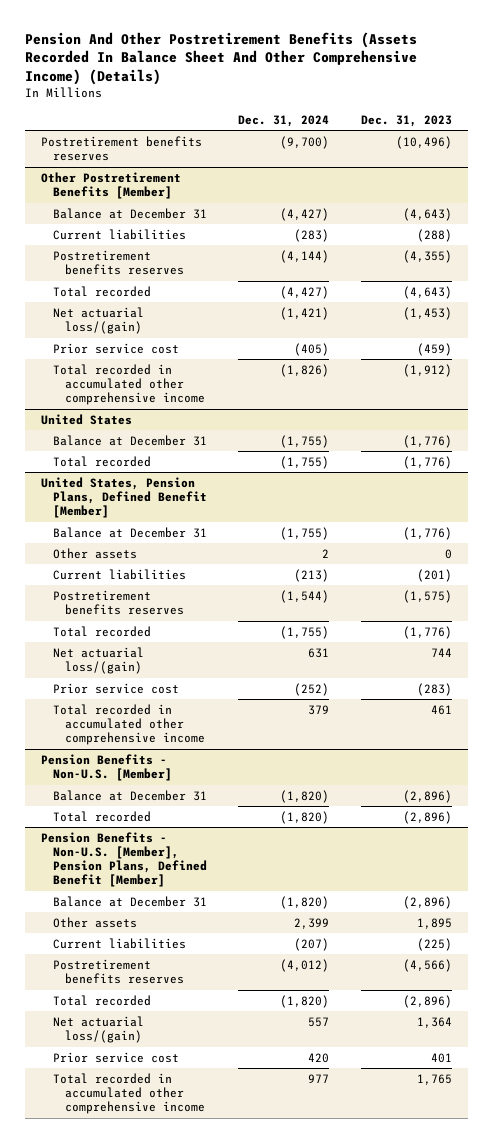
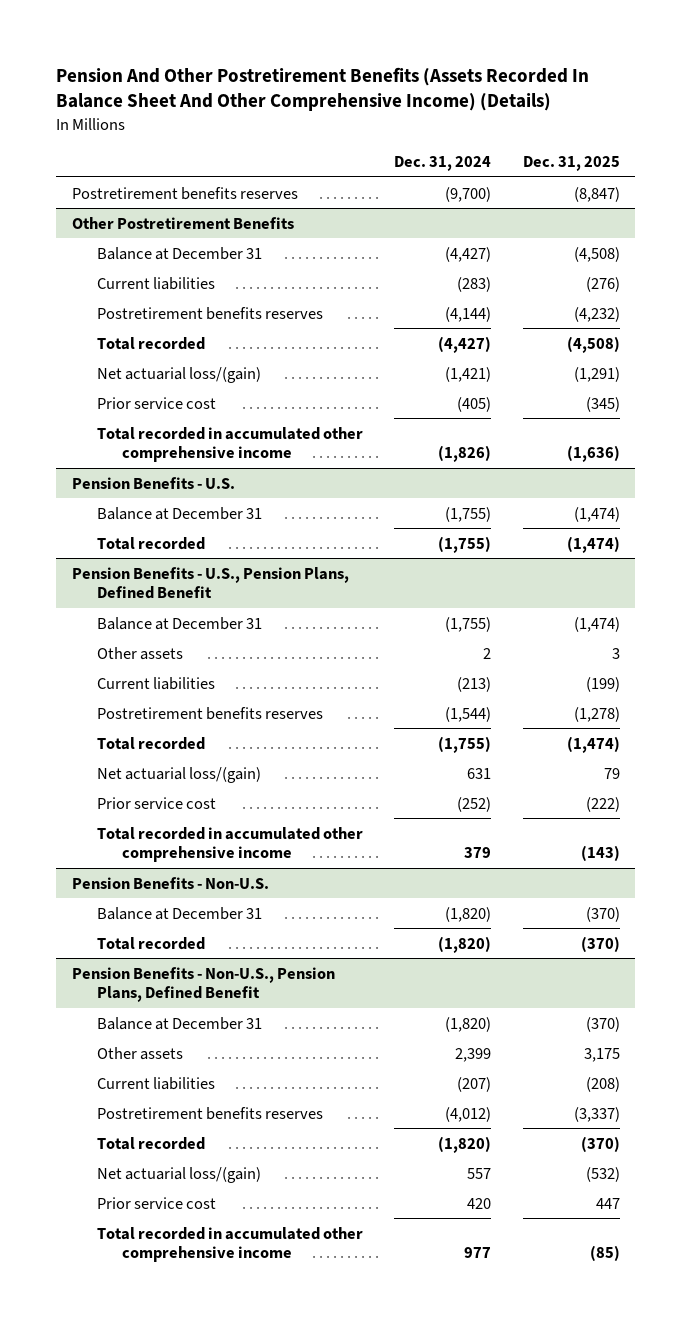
[360,114,452,127] Dec. 31, 2023 -> none
none -> [522,155,620,171] Dec. 31, 2025
[40,171,181,200] Other Postretirement Benefits [Member] -> [71,216,294,229] Other Postretirement Benefits
[40,413,132,425] United States -> [71,476,235,489] Pension Benefits - U.S.
[40,476,208,519] United States, Pension Plans, Defined Benefit [Member] -> none
none -> [71,566,349,600] Pension Benefits - U.S., Pension Plans, Defined Benefit
[40,753,173,782] Pension Benefits - Non-U.S. [Member] -> [71,876,269,889] Pension Benefits - Non-U.S.
[40,831,208,888] Pension Benefits - Non-U.S. [Member], Pension Plans, Defined Benefit [Member] -> [71,966,335,1003] Pension Benefits - Non-U.S., Pension Plans, Defined Benefit

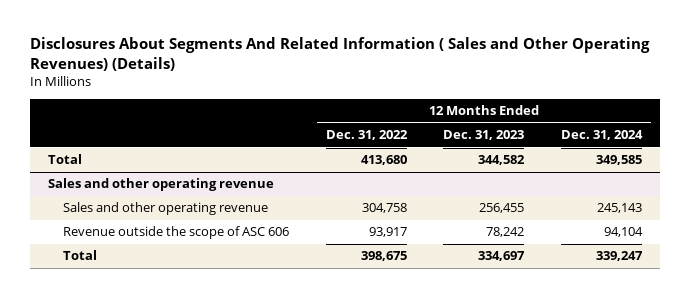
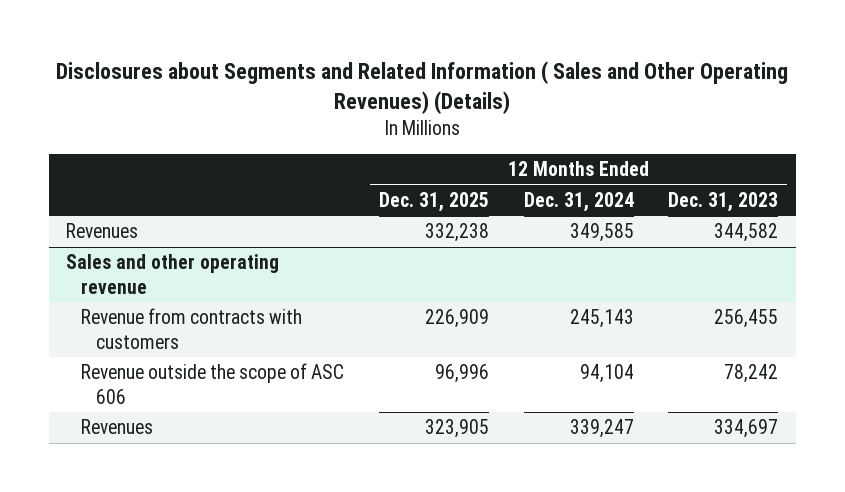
[29,37,650,72] Disclosures About Segments And Related Information ( Sales and Other Operating Revenues) (Details) -> [56,60,789,114] Disclosures about Segments and Related Information ( Sales and Other Operating Revenues) (Details)
[325,130,408,141] Dec. 31, 2022 -> none
none -> [378,191,489,212] Dec. 31, 2025
[47,154,82,165] Total -> [66,223,139,239] Revenues
[63,202,269,216] Sales and other operating revenue -> [81,308,303,349] Revenue from contracts with customers
[63,250,98,261] Total -> [81,419,154,435] Revenues

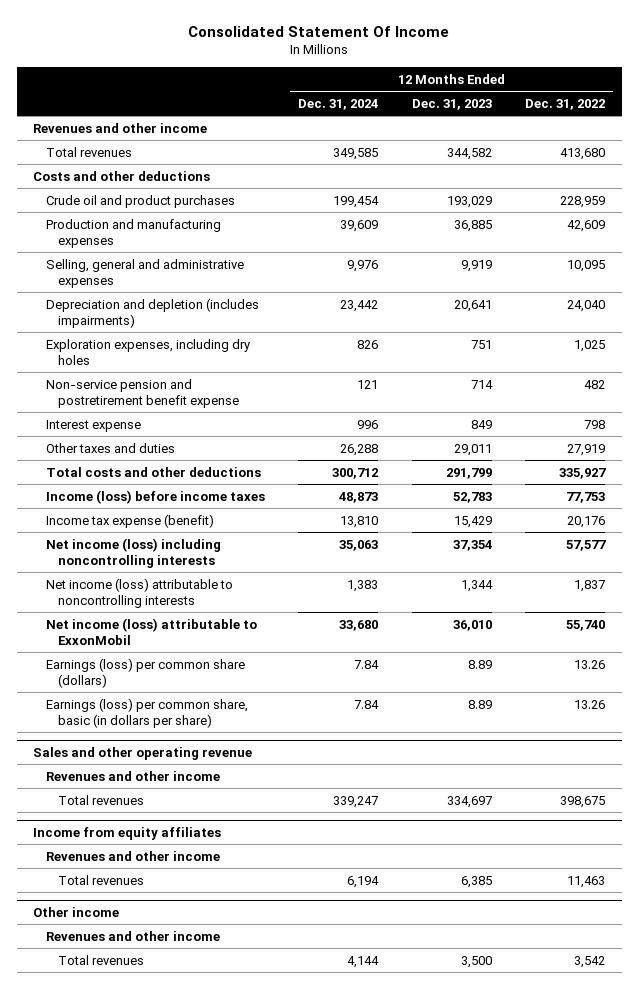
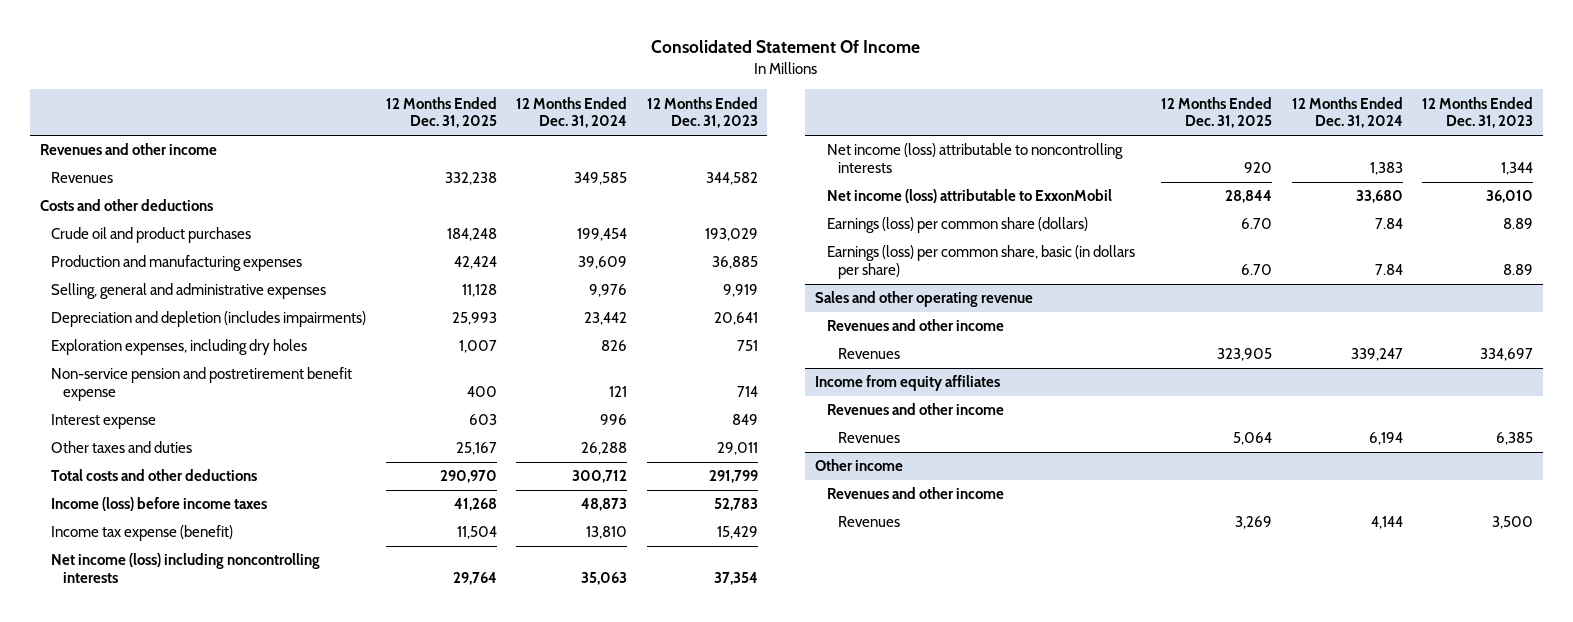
[525,98,606,110] Dec. 31, 2022 -> none
none -> [385,96,497,129] 12 Months Ended Dec. 31, 2025
[45,146,132,157] Total revenues -> [51,172,114,184] Revenues
[58,794,145,805] Total revenues -> [838,348,901,360] Revenues
[58,874,145,885] Total revenues -> [838,432,901,444] Revenues
[58,954,145,965] Total revenues -> [838,516,901,528] Revenues

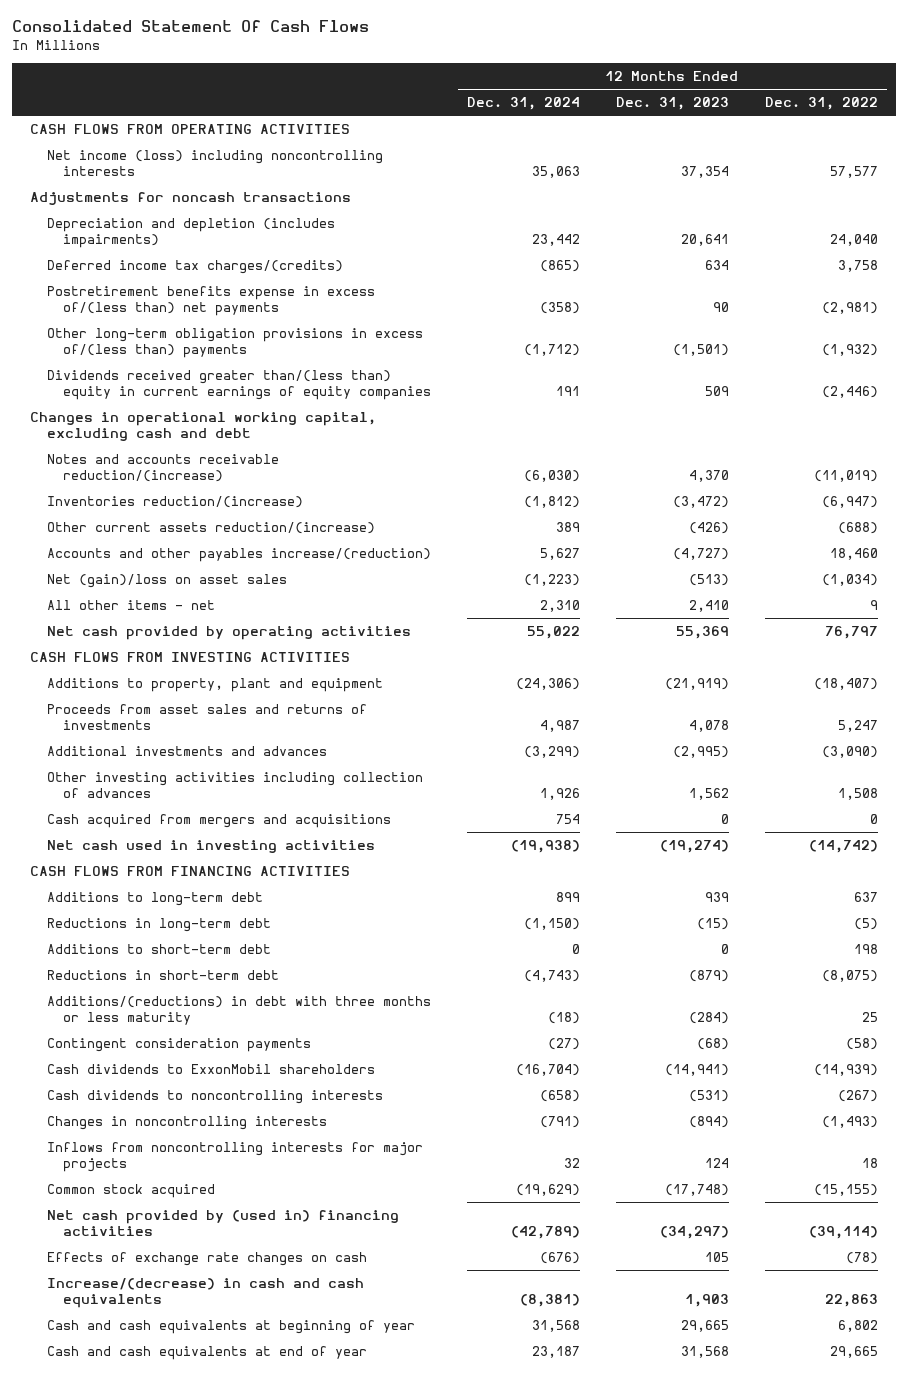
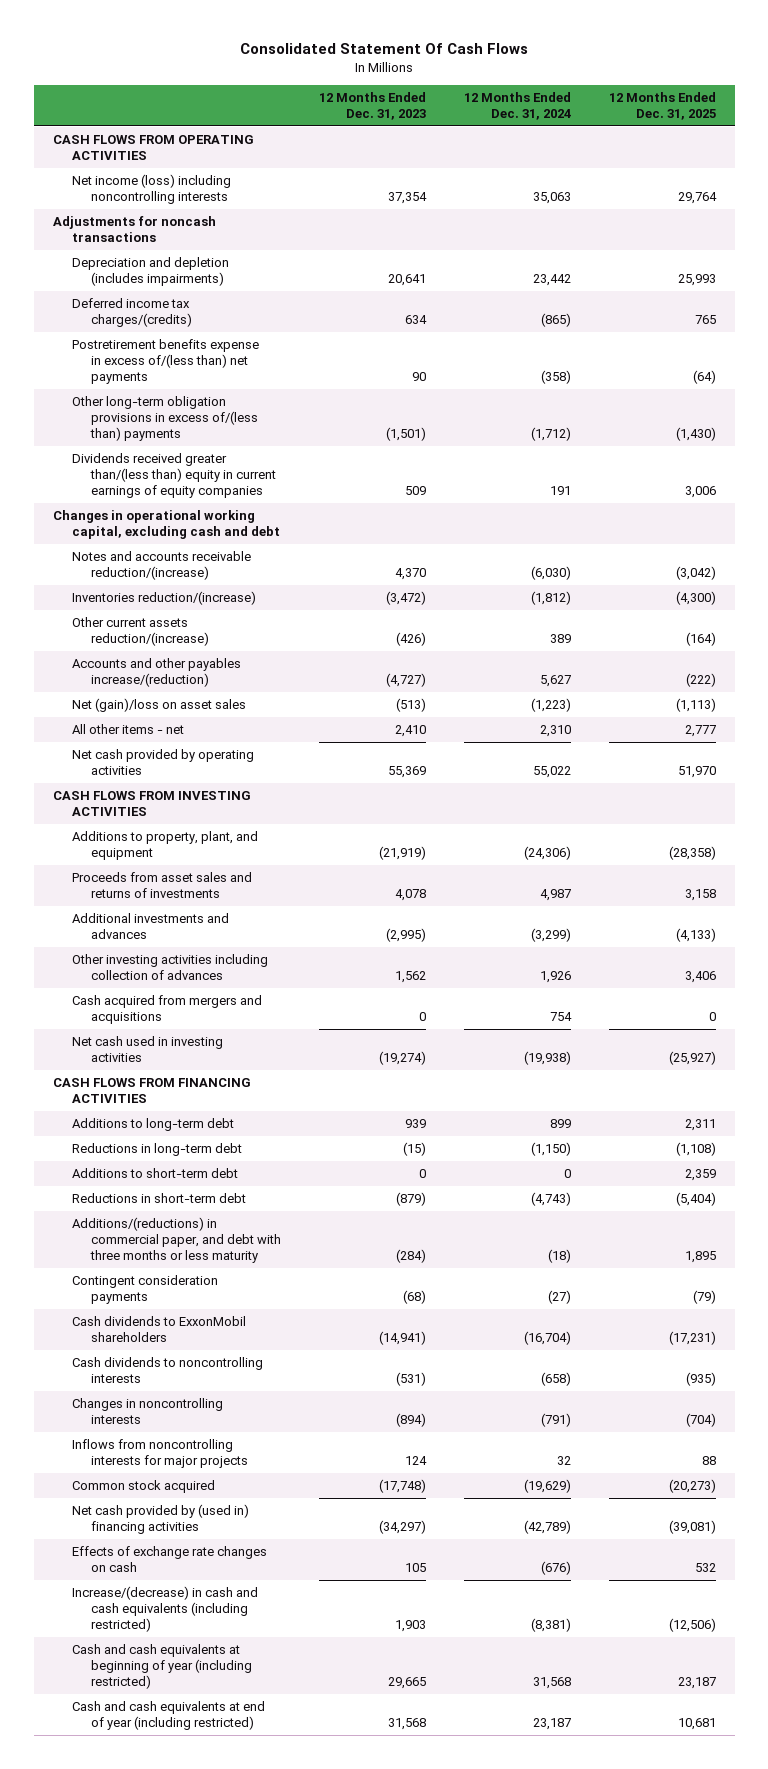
[764,97,878,111] Dec. 31, 2022 -> none
none -> [608,91,716,120] 12 Months Ended Dec. 31, 2025
[46,677,383,692] Additions to property, plant and equipment -> [71,831,258,861] Additions to property, plant, and equipment
[46,995,431,1026] Additions/(reductions) in debt with three months or less maturity -> [71,1217,281,1264] Additions/(reductions) in commercial paper, and debt with three months or less maturity
[46,1277,364,1309] Increase/(decrease) in cash and cash equivalents -> [71,1586,258,1633] Increase/(decrease) in cash and cash equivalents (including restricted)
[46,1319,415,1334] Cash and cash equivalents at beginning of year -> [71,1644,252,1690] Cash and cash equivalents at beginning of year (including restricted)
[46,1345,367,1360] Cash and cash equivalents at end of year -> [71,1701,265,1731] Cash and cash equivalents at end of year (including restricted)

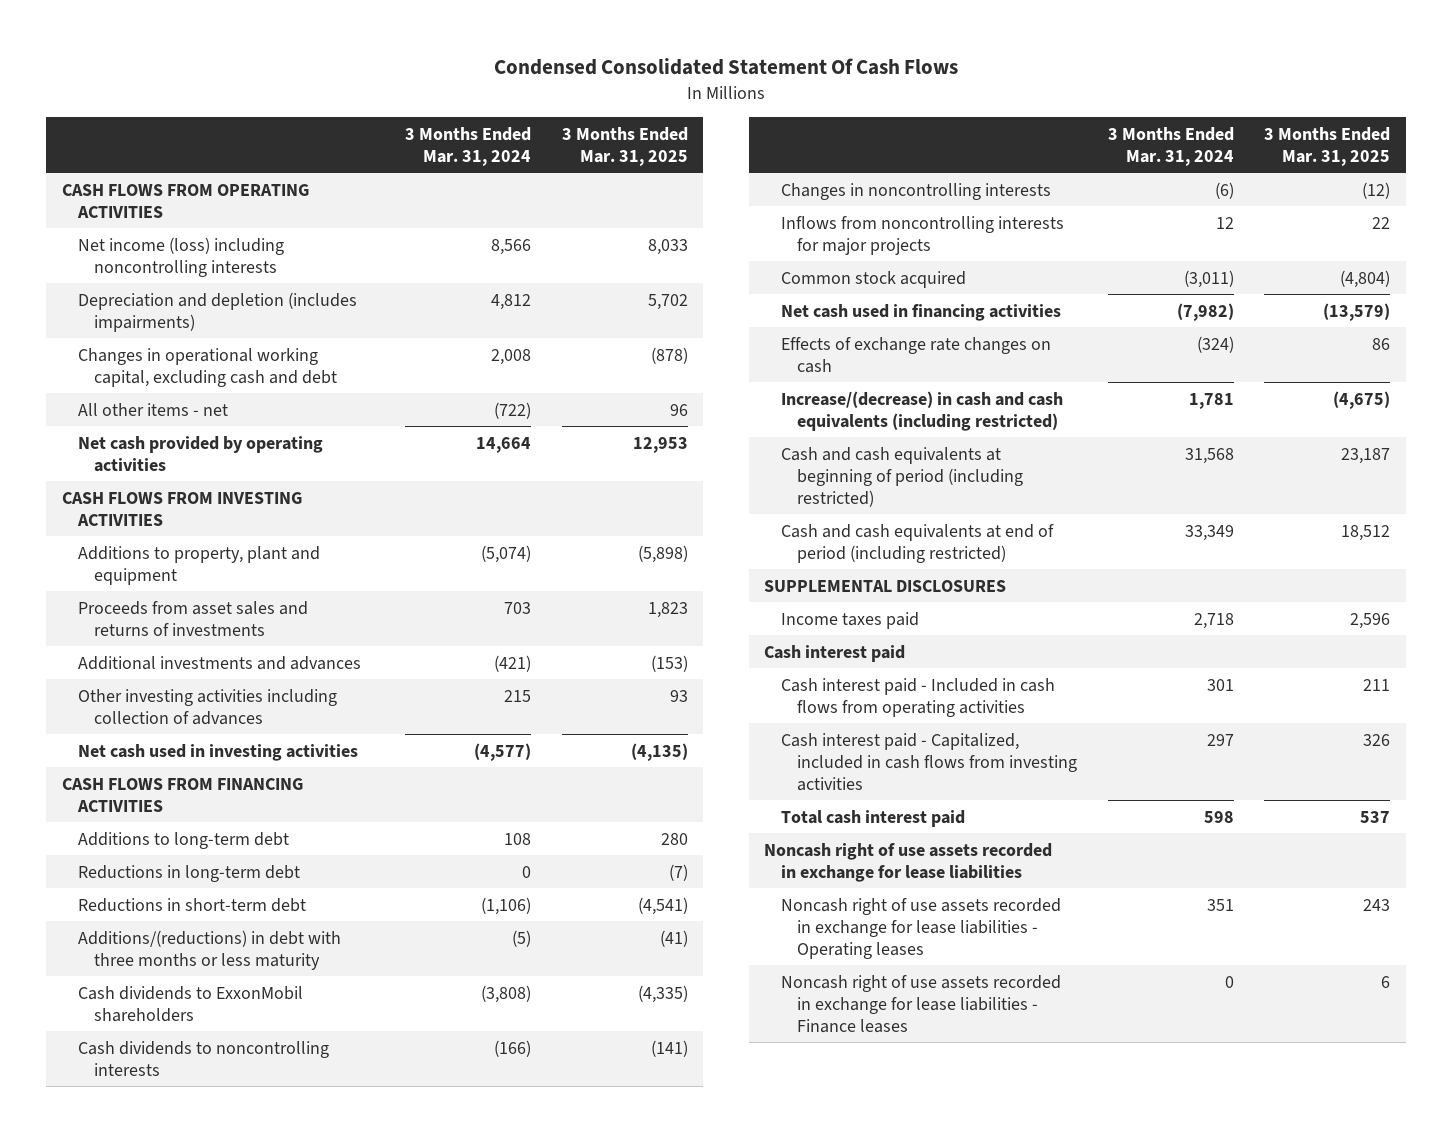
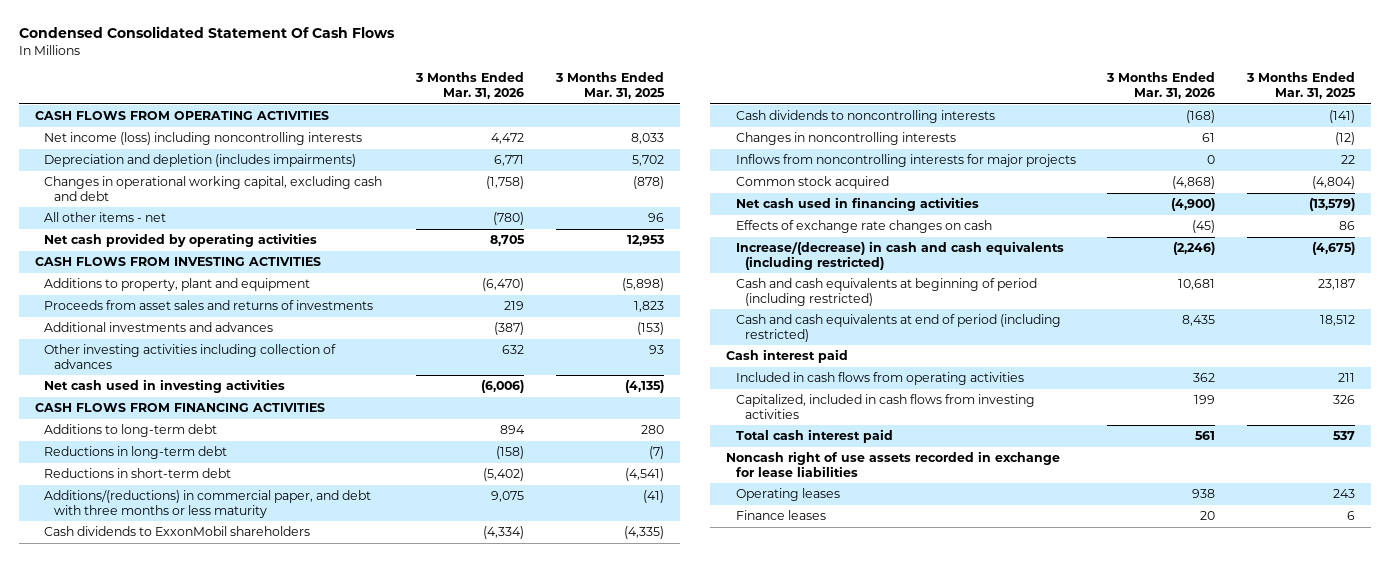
[405,126,532,166] 3 Months Ended Mar. 31, 2024 -> none
none -> [415,72,525,99] 3 Months Ended Mar. 31, 2026
[78,929,342,970] Additions/(reductions) in debt with three months or less maturity -> [44,490,372,518] Additions/(reductions) in commercial paper, and debt with three months or less maturity
[764,579,1007,592] SUPPLEMENTAL DISCLOSURES -> none
[780,611,919,629] Income taxes paid -> none
[780,677,1055,717] Cash interest paid - Included in cash flows from operating activities -> [735,372,1024,386] Included in cash flows from operating activities
[780,732,1077,791] Cash interest paid - Capitalized, included in cash flows from investing activities -> [735,394,1035,419] Capitalized, included in cash flows from investing activities
[780,897,1061,959] Noncash right of use assets recorded in exchange for lease liabilities - Operating leases -> [735,488,840,502] Operating leases
[780,974,1061,1033] Noncash right of use assets recorded in exchange for lease liabilities - Finance leases -> [735,510,826,521] Finance leases

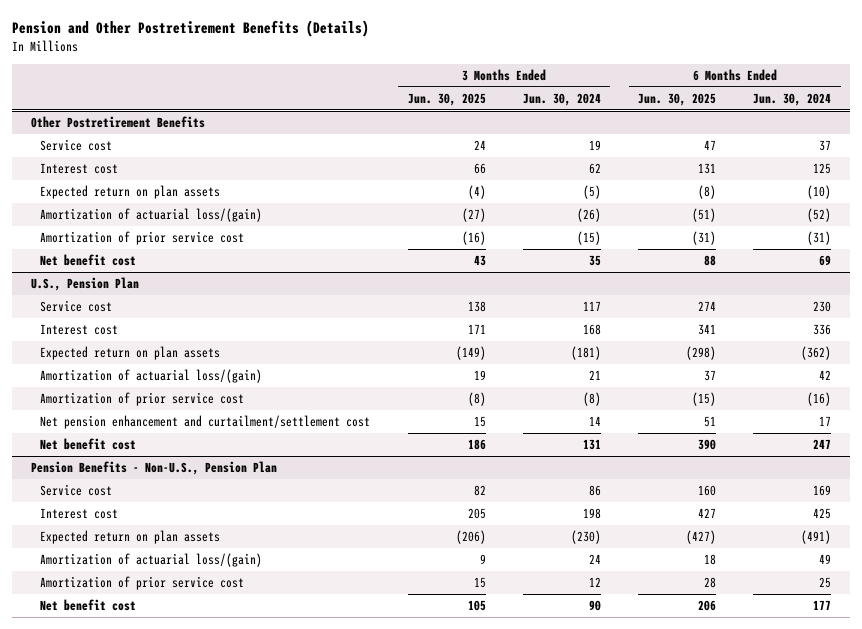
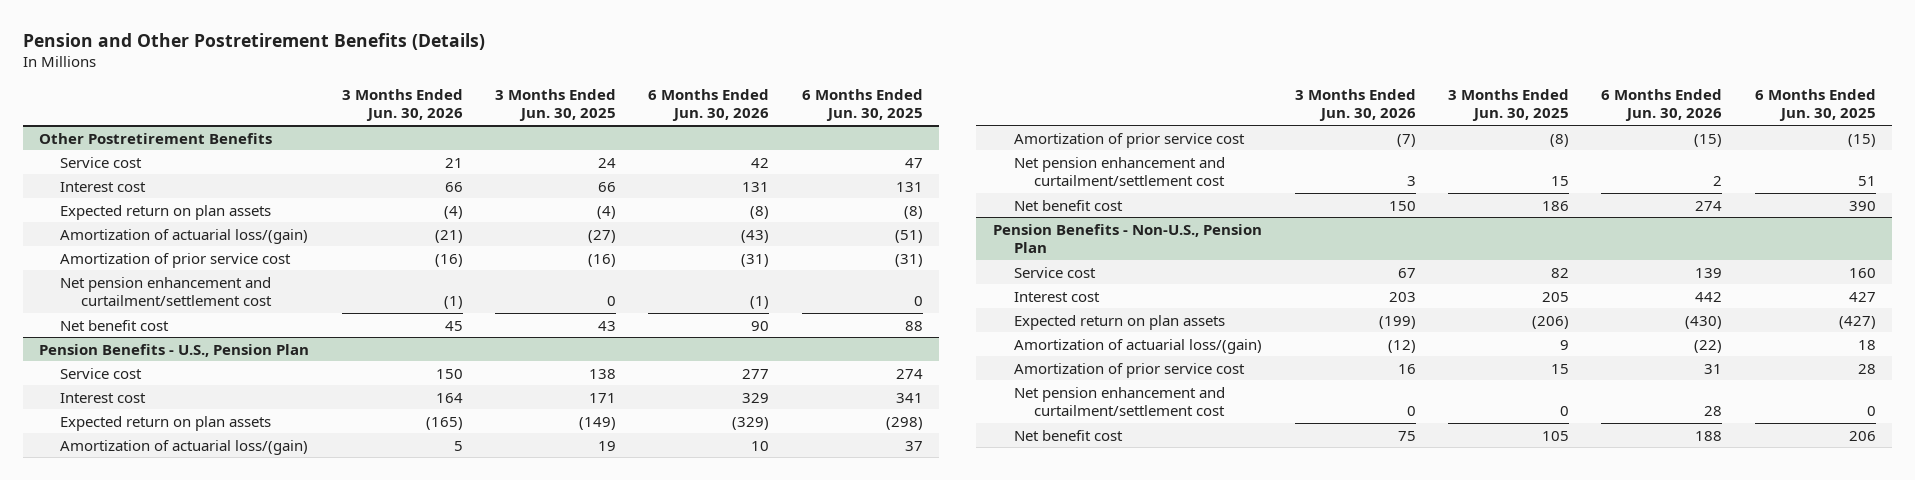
[522,92,601,106] Jun. 30, 2024 -> none
[753,92,832,106] Jun. 30, 2024 -> none
none -> [341,88,463,122] 3 Months Ended Jun. 30, 2026
none -> [648,88,770,122] 6 Months Ended Jun. 30, 2026
none -> [60,276,273,307] Net pension enhancement and curtailment/settlement cost
[30,277,139,292] U.S., Pension Plan -> [39,343,310,357] Pension Benefits - U.S., Pension Plan
none -> [1013,386,1226,417] Net pension enhancement and curtailment/settlement cost

